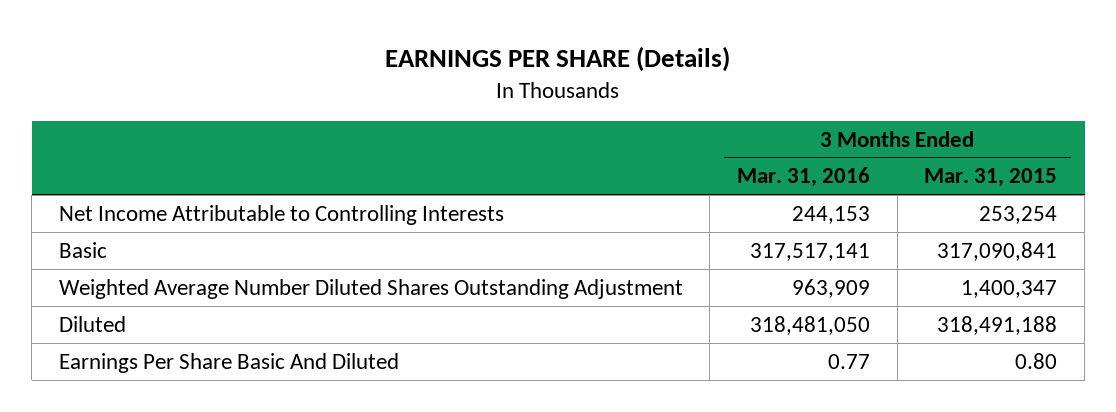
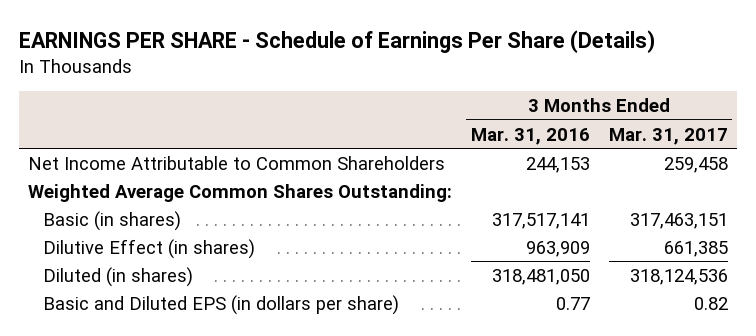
[385,46,731,73] EARNINGS PER SHARE (Details) -> [18,29,655,53] EARNINGS PER SHARE - Schedule of Earnings Per Share (Details)
[924,168,1058,188] Mar. 31, 2015 -> none
none -> [608,127,728,145] Mar. 31, 2017
[58,204,504,225] Net Income Attributable to Controlling Interests -> [28,155,446,170] Net Income Attributable to Common Shareholders
none -> [28,183,453,202] Weighted Average Common Shares Outstanding:
[58,241,107,258] Basic -> [42,210,181,231] Basic (in shares)
[58,278,683,299] Weighted Average Number Diluted Shares Outstanding Adjustment -> [42,238,255,259] Dilutive Effect (in shares)
[58,315,126,332] Diluted -> [42,266,193,287] Diluted (in shares)
[58,352,399,373] Earnings Per Share Basic And Diluted -> [42,294,399,315] Basic and Diluted EPS (in dollars per share)

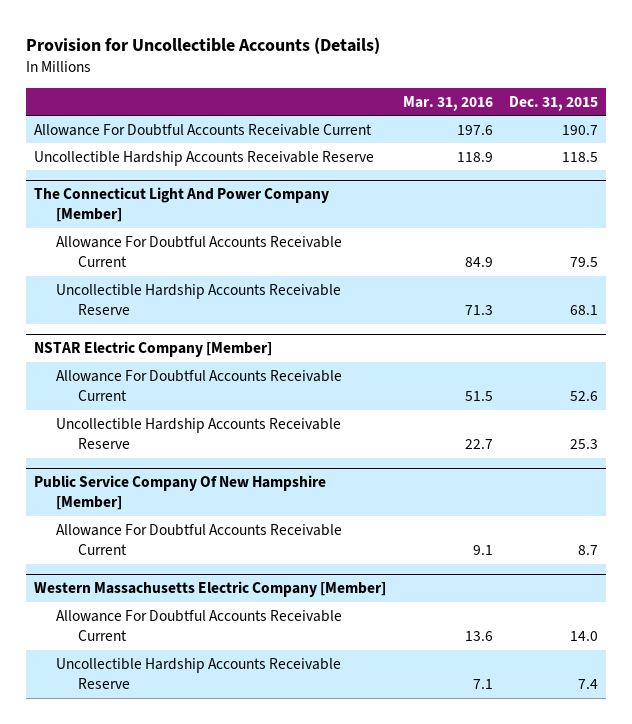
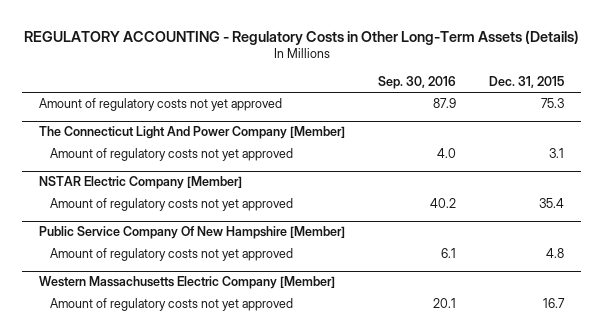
[26,36,381,54] Provision for Uncollectible Accounts (Details) -> [23,29,579,45] REGULATORY ACCOUNTING - Regulatory Costs in Other Long-Term Assets (Details)
[402,95,493,111] Mar. 31, 2016 -> none
none -> [378,76,457,90] Sep. 30, 2016
[34,123,373,136] Allowance For Doubtful Accounts Receivable Current -> none
[34,150,375,166] Uncollectible Hardship Accounts Receivable Reserve -> none
none -> [38,98,282,112] Amount of regulatory costs not yet approved
[56,235,343,268] Allowance For Doubtful Accounts Receivable Current -> none
[56,283,342,316] Uncollectible Hardship Accounts Receivable Reserve -> none
none -> [50,148,294,162] Amount of regulatory costs not yet approved
[56,369,343,402] Allowance For Doubtful Accounts Receivable Current -> none
[56,417,342,450] Uncollectible Hardship Accounts Receivable Reserve -> none
none -> [50,198,294,212] Amount of regulatory costs not yet approved
[56,523,343,556] Allowance For Doubtful Accounts Receivable Current -> none
none -> [50,248,294,262] Amount of regulatory costs not yet approved
[56,609,343,642] Allowance For Doubtful Accounts Receivable Current -> none
[56,657,342,690] Uncollectible Hardship Accounts Receivable Reserve -> none
none -> [50,298,294,312] Amount of regulatory costs not yet approved

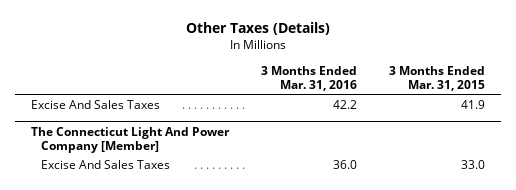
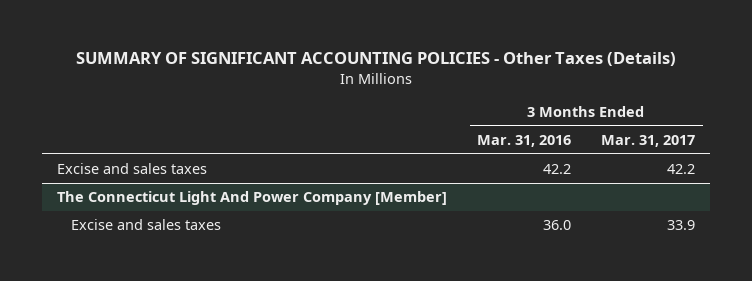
[185,22,330,36] Other Taxes (Details) -> [76,52,677,67] SUMMARY OF SIGNIFICANT ACCOUNTING POLICIES - Other Taxes (Details)
[388,65,485,91] 3 Months Ended Mar. 31, 2015 -> none
none -> [601,134,696,147] Mar. 31, 2017
[31,100,161,110] Excise And Sales Taxes -> [56,163,207,175] Excise and sales taxes
[40,160,170,170] Excise And Sales Taxes -> [70,219,221,231] Excise and sales taxes

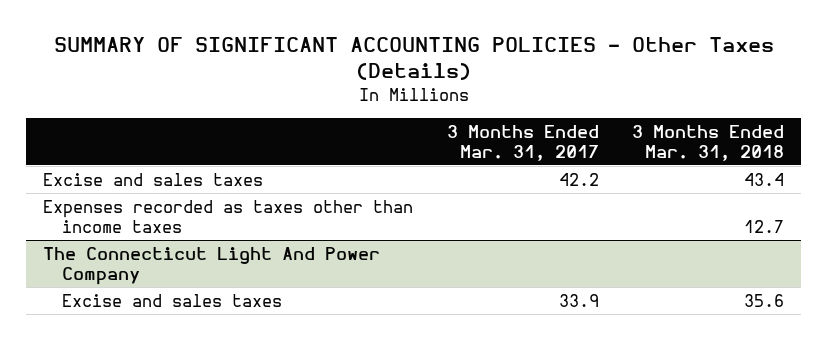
[477,134,572,147] Mar. 31, 2016 -> none
none -> [632,124,785,161] 3 Months Ended Mar. 31, 2018
none -> [43,199,414,233] Expenses recorded as taxes other than income taxes
[56,191,447,206] The Connecticut Light And Power Company [Member] -> [43,246,381,285] The Connecticut Light And Power Company

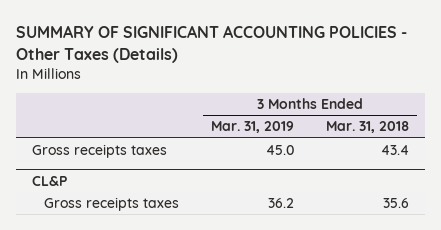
[446,124,599,161] 3 Months Ended Mar. 31, 2017 -> none
none -> [210,121,294,134] Mar. 31, 2019
[43,199,414,233] Expenses recorded as taxes other than income taxes -> none
[43,172,264,186] Excise and sales taxes -> [31,144,167,159] Gross receipts taxes
[43,246,381,285] The Connecticut Light And Power Company -> [31,175,67,186] CL&P
[61,293,282,307] Excise and sales taxes -> [43,197,179,212] Gross receipts taxes

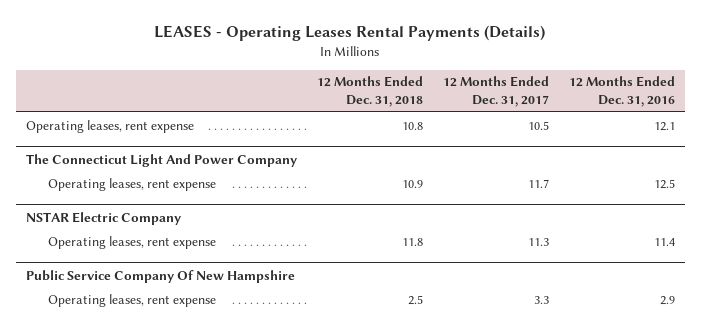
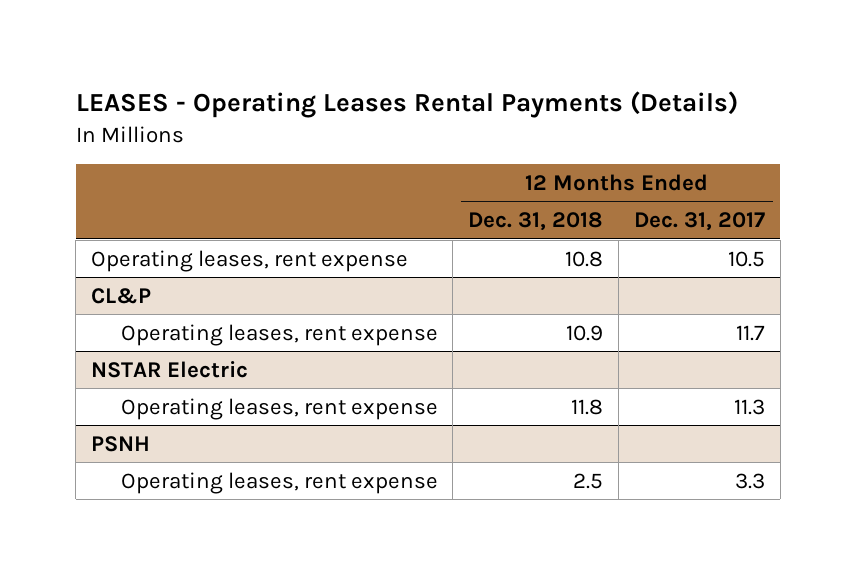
[568,76,675,107] 12 Months Ended Dec. 31, 2016 -> none
[26,153,298,167] The Connecticut Light And Power Company -> [91,287,152,304] CL&P
[26,211,182,225] NSTAR Electric Company -> [91,360,249,378] NSTAR Electric
[26,269,296,283] Public Service Company Of New Hampshire -> none
none -> [91,435,151,452] PSNH

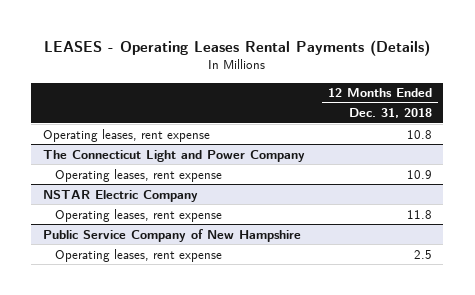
[633,212,765,232] Dec. 31, 2017 -> none
[91,287,152,304] CL&P -> [42,149,305,162] The Connecticut Light and Power Company
[91,360,249,378] NSTAR Electric -> [42,189,198,202] NSTAR Electric Company
[91,435,151,452] PSNH -> [42,228,301,242] Public Service Company of New Hampshire

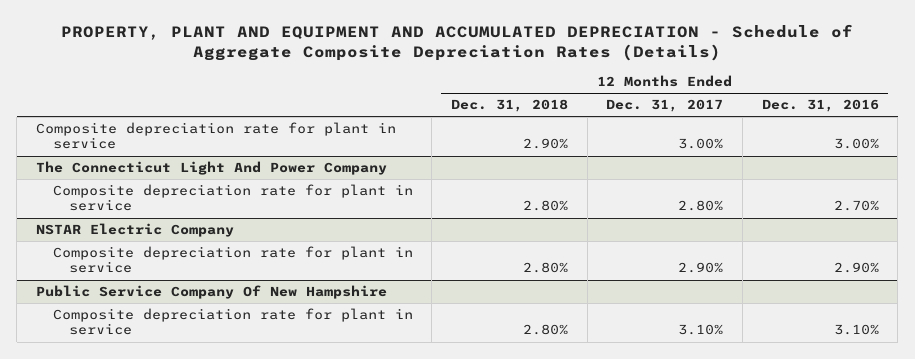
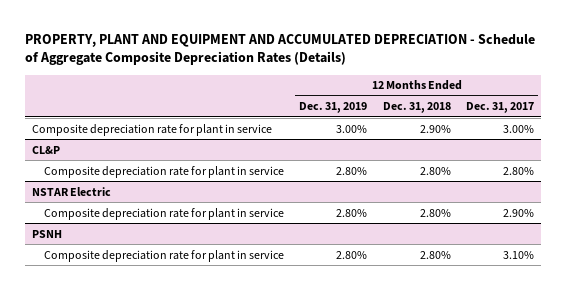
[761,99,879,113] Dec. 31, 2016 -> none
none -> [299,102,368,114] Dec. 31, 2019
[36,161,388,176] The Connecticut Light And Power Company -> [32,145,61,154] CL&P
[36,223,235,238] NSTAR Electric Company -> [32,186,112,196] NSTAR Electric
[36,285,388,300] Public Service Company Of New Hampshire -> none
none -> [32,229,63,238] PSNH

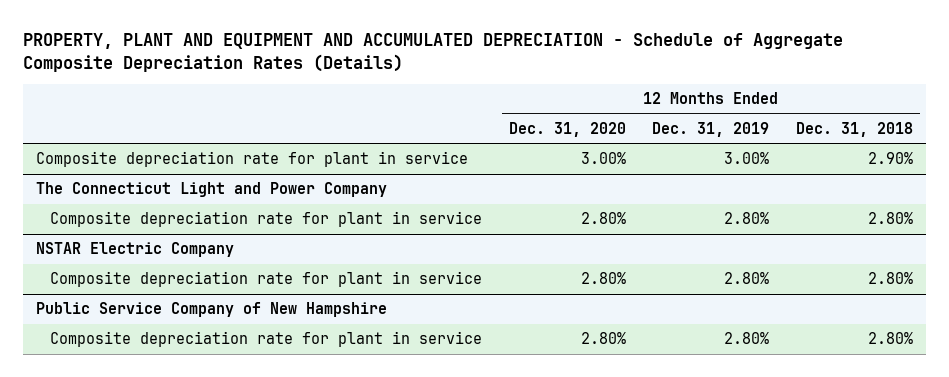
[465,102,534,114] Dec. 31, 2017 -> none
none -> [508,121,626,137] Dec. 31, 2020
[32,145,61,154] CL&P -> [36,182,388,198] The Connecticut Light and Power Company
[32,186,112,196] NSTAR Electric -> [36,242,235,258] NSTAR Electric Company
[32,229,63,238] PSNH -> [36,302,388,318] Public Service Company of New Hampshire

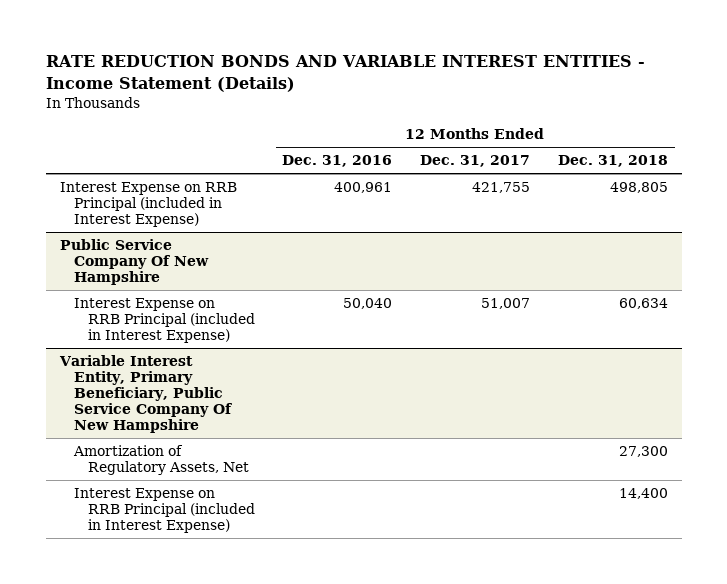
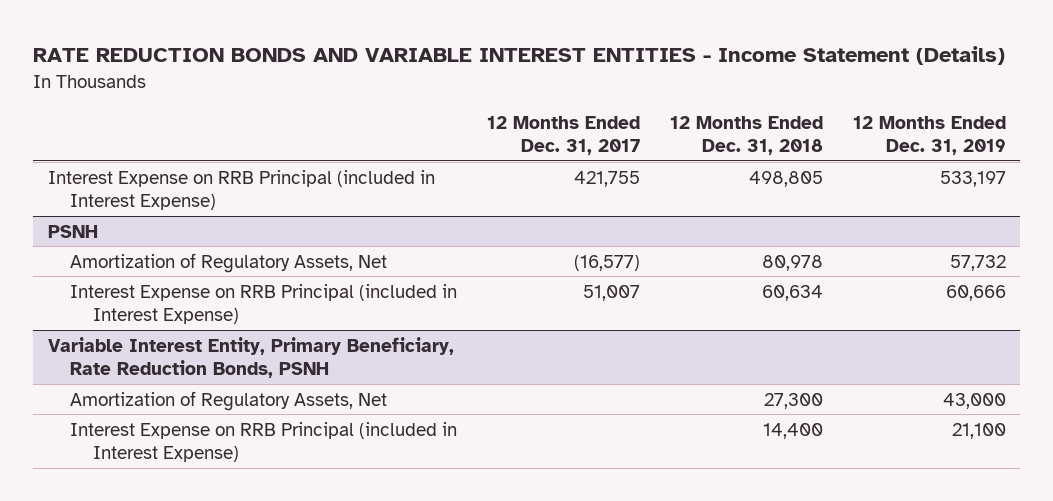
[282,155,393,168] Dec. 31, 2016 -> none
none -> [852,115,1006,156] 12 Months Ended Dec. 31, 2019
[59,238,209,286] Public Service Company Of New Hampshire -> none
none -> [47,224,98,238] PSNH
none -> [70,252,388,273] Amortization of Regulatory Assets, Net
[58,354,232,434] Variable Interest Entity, Primary Beneficiary, Public Service Company Of New Hampshire -> none
none -> [47,336,454,379] Variable Interest Entity, Primary Beneficiary, Rate Reduction Bonds, PSNH

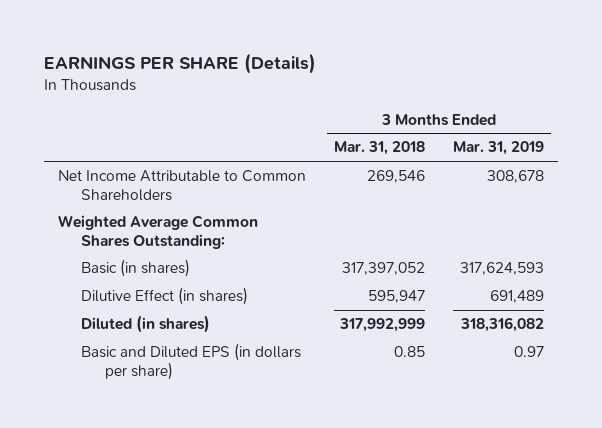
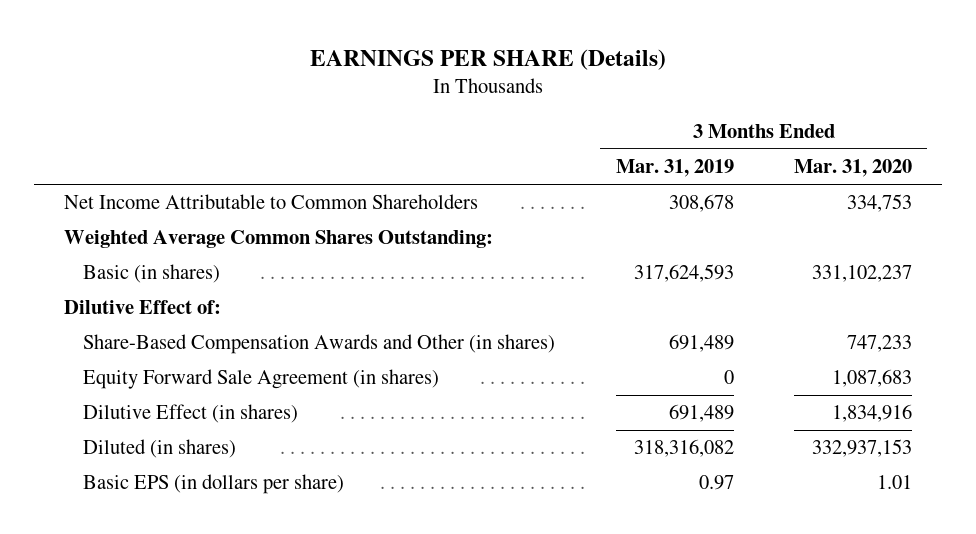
[333,141,425,156] Mar. 31, 2018 -> none
none -> [794,159,913,178] Mar. 31, 2020
none -> [64,300,222,315] Dilutive Effect of:
none -> [83,334,556,355] Share-Based Compensation Awards and Other (in shares)
none -> [83,369,440,390] Equity Forward Sale Agreement (in shares)
[81,343,302,380] Basic and Diluted EPS (in dollars per share) -> [83,474,345,495] Basic EPS (in dollars per share)

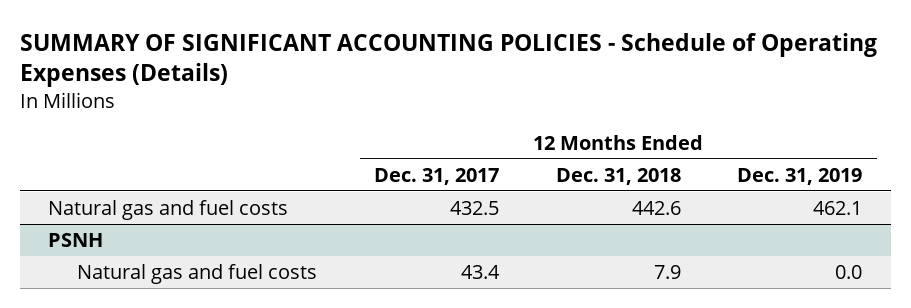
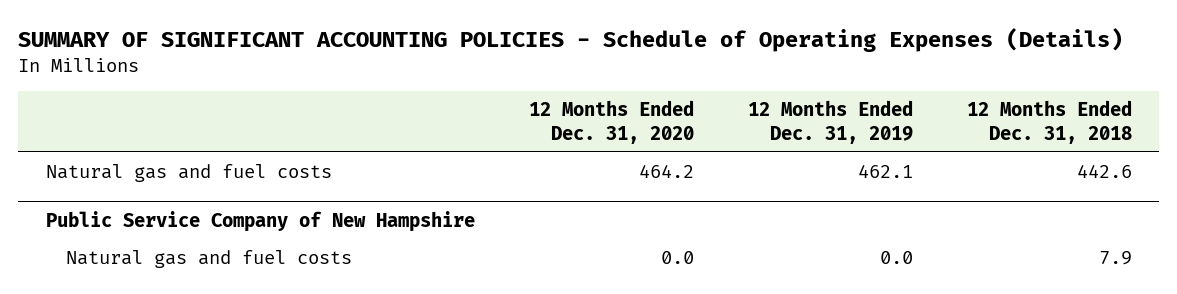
[374,167,500,185] Dec. 31, 2017 -> none
none -> [528,100,694,144] 12 Months Ended Dec. 31, 2020
[48,232,104,247] PSNH -> [45,210,475,232] Public Service Company of New Hampshire

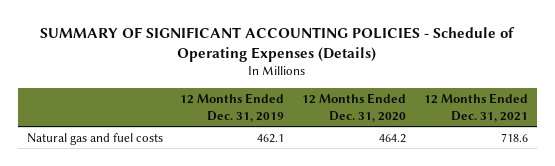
[966,100,1132,144] 12 Months Ended Dec. 31, 2018 -> none
none -> [423,93,528,122] 12 Months Ended Dec. 31, 2021
[45,210,475,232] Public Service Company of New Hampshire -> none
[66,250,353,269] Natural gas and fuel costs -> none

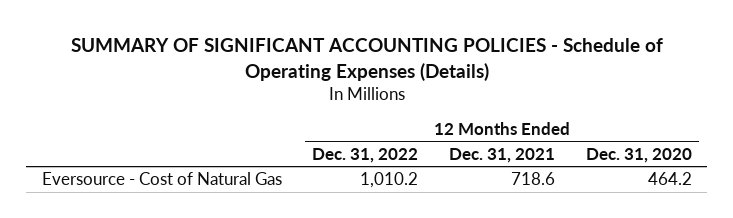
[180,93,285,122] 12 Months Ended Dec. 31, 2019 -> none
none -> [312,147,419,163] Dec. 31, 2022
[26,132,163,145] Natural gas and fuel costs -> [41,172,282,186] Eversource - Cost of Natural Gas

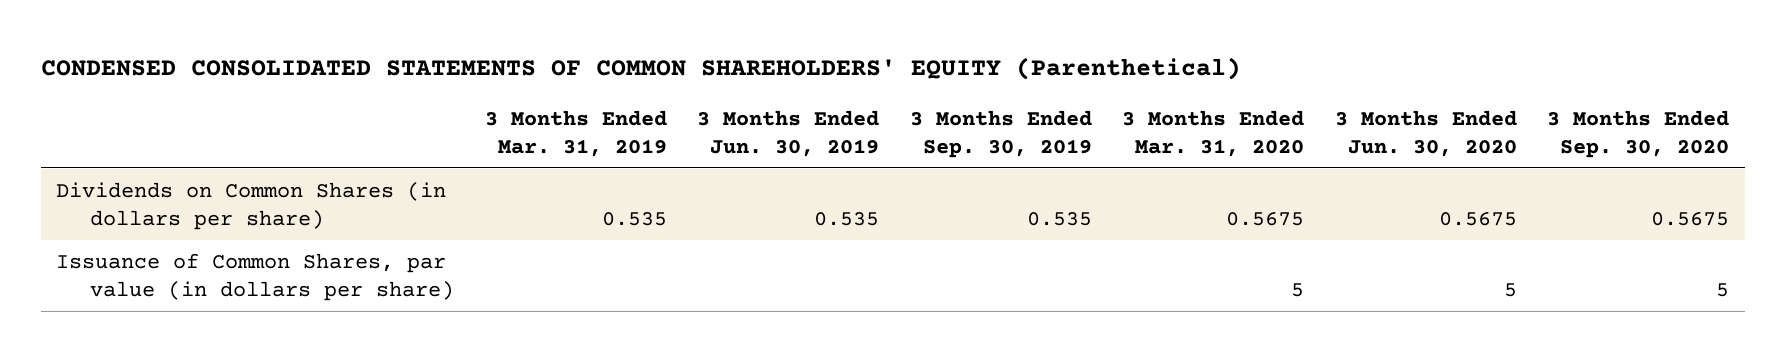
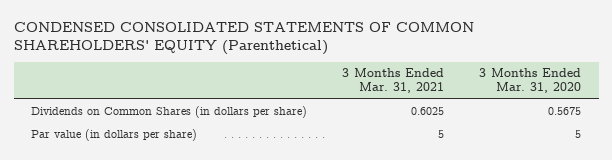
[484,109,667,157] 3 Months Ended Mar. 31, 2019 -> none
[697,109,880,157] 3 Months Ended Jun. 30, 2019 -> none
[909,109,1092,158] 3 Months Ended Sep. 30, 2019 -> none
[1334,109,1517,157] 3 Months Ended Jun. 30, 2020 -> none
[1547,109,1730,158] 3 Months Ended Sep. 30, 2020 -> none
none -> [342,68,445,94] 3 Months Ended Mar. 31, 2021
[56,252,454,301] Issuance of Common Shares, par value (in dollars per share) -> [31,129,198,142] Par value (in dollars per share)

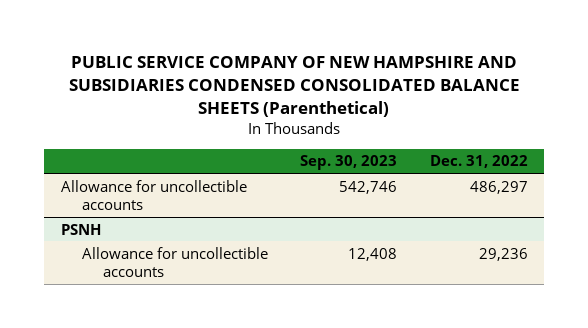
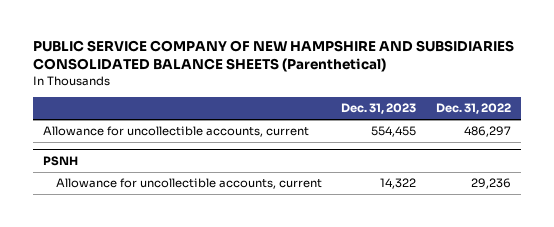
[69,55,521,117] PUBLIC SERVICE COMPANY OF NEW HAMPSHIRE AND SUBSIDIARIES CONDENSED CONSOLIDATED BALANCE SHEETS (Parenthetical) -> [33,40,515,73] PUBLIC SERVICE COMPANY OF NEW HAMPSHIRE AND SUBSIDIARIES CONSOLIDATED BALANCE SHEETS (Parenthetical)
[300,155,398,171] Sep. 30, 2023 -> none
none -> [341,103,417,115] Dec. 31, 2023
[60,179,247,211] Allowance for uncollectible accounts -> [42,126,309,138] Allowance for uncollectible accounts, current
[81,246,268,278] Allowance for uncollectible accounts -> [55,178,322,190] Allowance for uncollectible accounts, current

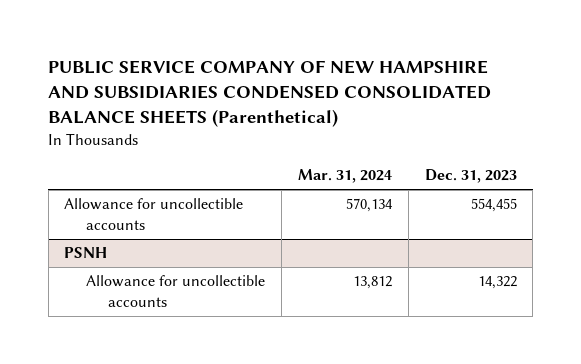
[33,40,515,73] PUBLIC SERVICE COMPANY OF NEW HAMPSHIRE AND SUBSIDIARIES CONSOLIDATED BALANCE SHEETS (Parenthetical) -> [48,60,492,127] PUBLIC SERVICE COMPANY OF NEW HAMPSHIRE AND SUBSIDIARIES CONDENSED CONSOLIDATED BALANCE SHEETS (Parenthetical)
[435,103,511,115] Dec. 31, 2022 -> none
none -> [297,169,392,184] Mar. 31, 2024
[42,126,309,138] Allowance for uncollectible accounts, current -> [64,198,244,230] Allowance for uncollectible accounts
[55,178,322,190] Allowance for uncollectible accounts, current -> [86,275,266,307] Allowance for uncollectible accounts

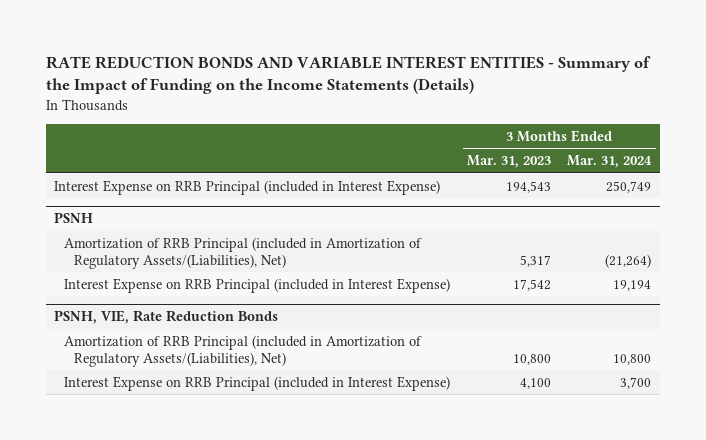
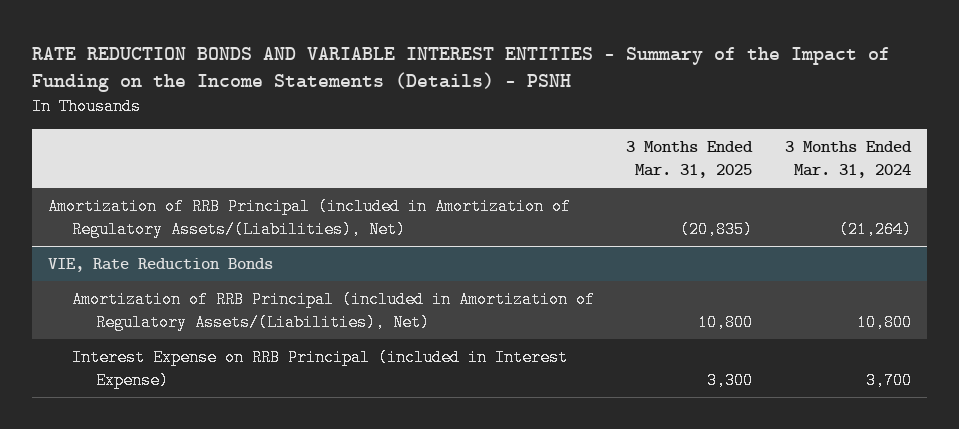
[46,56,652,95] RATE REDUCTION BONDS AND VARIABLE INTEREST ENTITIES - Summary of the Impact of Funding on the Income Statements (Details) -> [31,46,890,93] RATE REDUCTION BONDS AND VARIABLE INTEREST ENTITIES - Summary of the Impact of Funding on the Income Statements (Details) - PSNH
[466,155,551,169] Mar. 31, 2023 -> none
none -> [626,141,754,179] 3 Months Ended Mar. 31, 2025
[54,179,441,195] Interest Expense on RRB Principal (included in Interest Expense) -> none
[54,212,94,224] PSNH -> none
[64,277,451,293] Interest Expense on RRB Principal (included in Interest Expense) -> none
[54,310,279,325] PSNH, VIE, Rate Reduction Bonds -> [47,257,273,272] VIE, Rate Reduction Bonds

